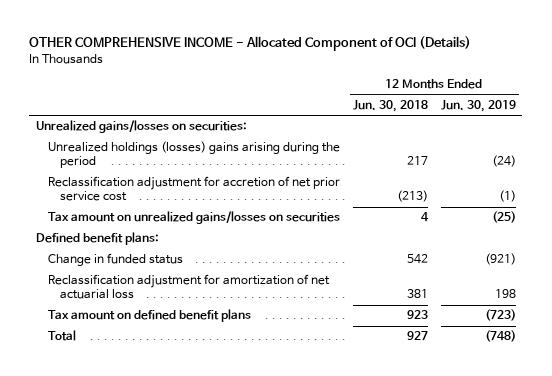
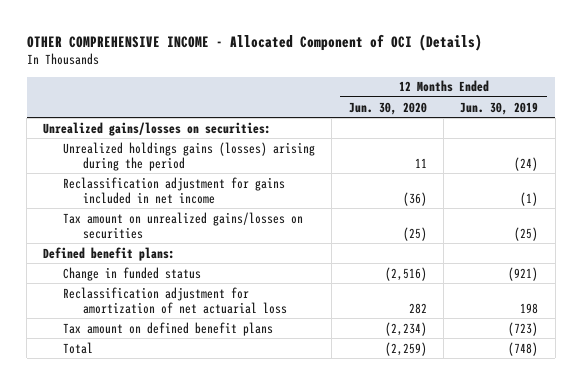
[352,100,428,113] Jun. 30, 2018 -> none
none -> [348,101,427,115] Jun. 30, 2020
[47,141,340,169] Unrealized holdings (losses) gains arising during the period -> [63,141,316,171] Unrealized holdings gains (losses) arising during the period
[47,176,340,202] Reclassification adjustment for accretion of net prior service cost -> [63,176,286,204] Reclassification adjustment for gains included in net income

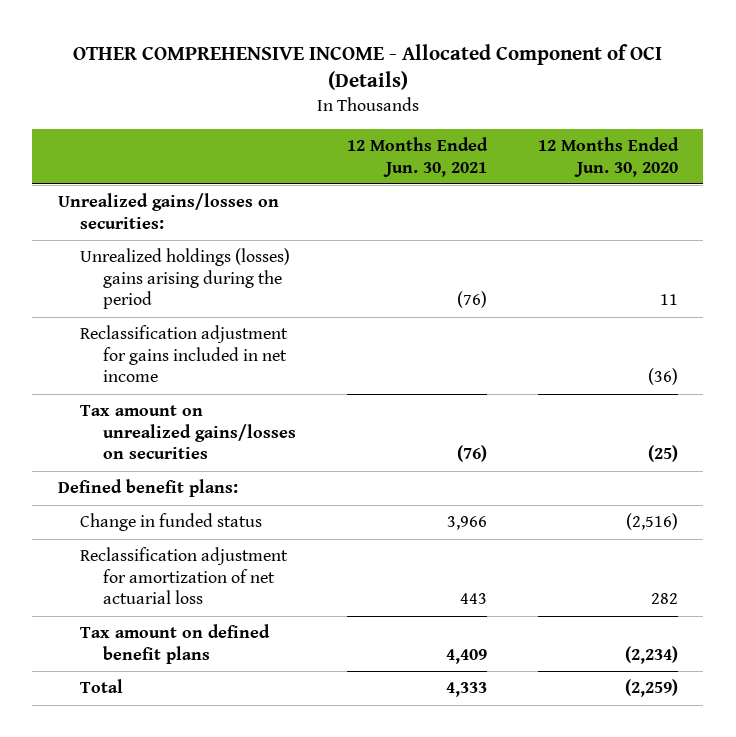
[460,101,539,115] Jun. 30, 2019 -> none
none -> [347,137,489,177] 12 Months Ended Jun. 30, 2021
[63,141,316,171] Unrealized holdings gains (losses) arising during the period -> [80,248,291,310] Unrealized holdings (losses) gains arising during the period

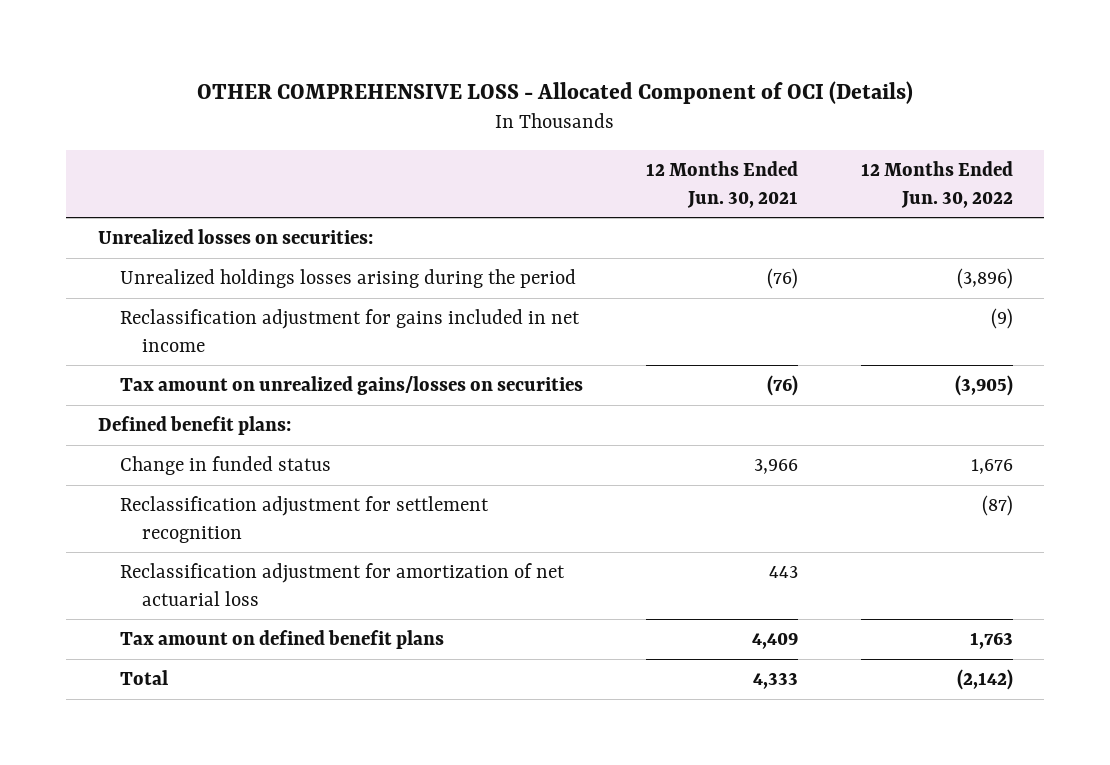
[72,43,662,91] OTHER COMPREHENSIVE INCOME - Allocated Component of OCI (Details) -> [197,81,914,105] OTHER COMPREHENSIVE LOSS - Allocated Component of OCI (Details)
[537,137,679,177] 12 Months Ended Jun. 30, 2020 -> none
none -> [860,160,1013,208] 12 Months Ended Jun. 30, 2022
[57,193,279,229] Unrealized gains/losses on securities: -> [97,228,373,244] Unrealized losses on securities:
[80,248,291,310] Unrealized holdings (losses) gains arising during the period -> [119,268,576,288] Unrealized holdings losses arising during the period
none -> [119,495,489,543] Reclassification adjustment for settlement recognition

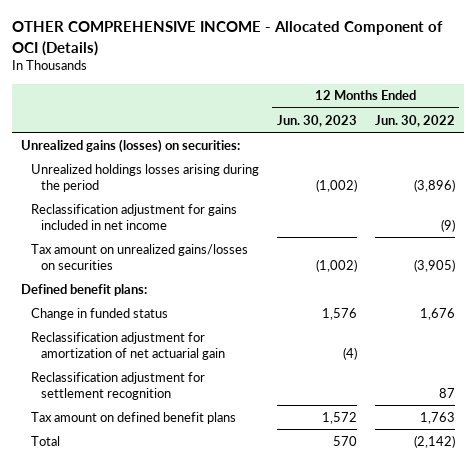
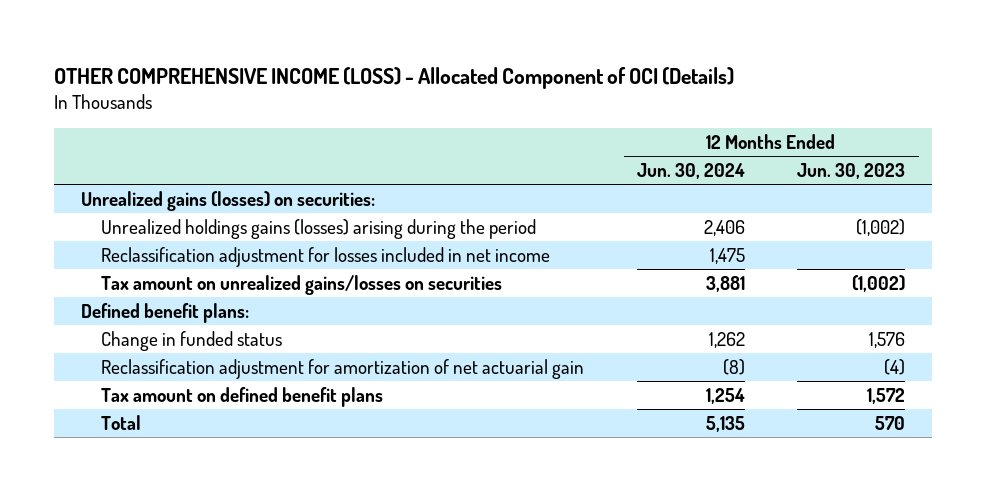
[12,21,444,56] OTHER COMPREHENSIVE INCOME - Allocated Component of OCI (Details) -> [54,66,735,89] OTHER COMPREHENSIVE INCOME (LOSS) - Allocated Component of OCI (Details)
[374,114,455,127] Jun. 30, 2022 -> none
none -> [636,162,745,179] Jun. 30, 2024
[30,163,259,192] Unrealized holdings losses arising during the period -> [101,218,537,239] Unrealized holdings gains (losses) arising during the period
[30,203,237,230] Reclassification adjustment for gains included in net income -> [101,246,551,267] Reclassification adjustment for losses included in net income
[30,371,205,400] Reclassification adjustment for settlement recognition -> none

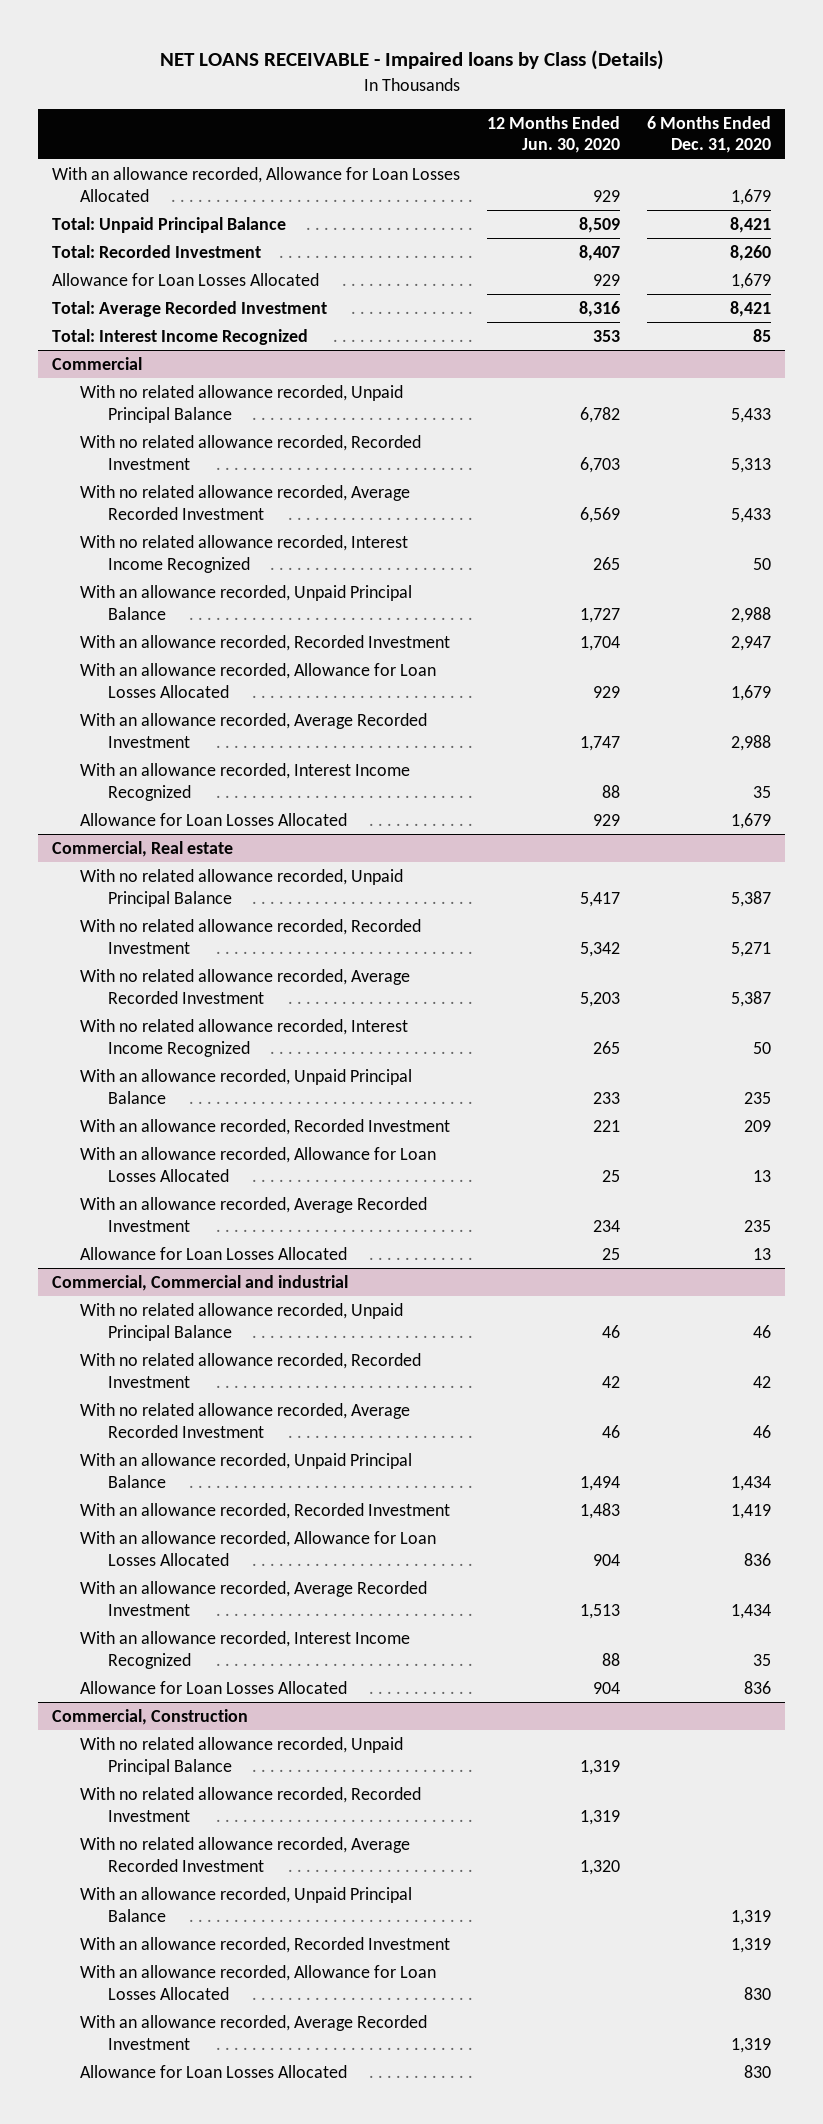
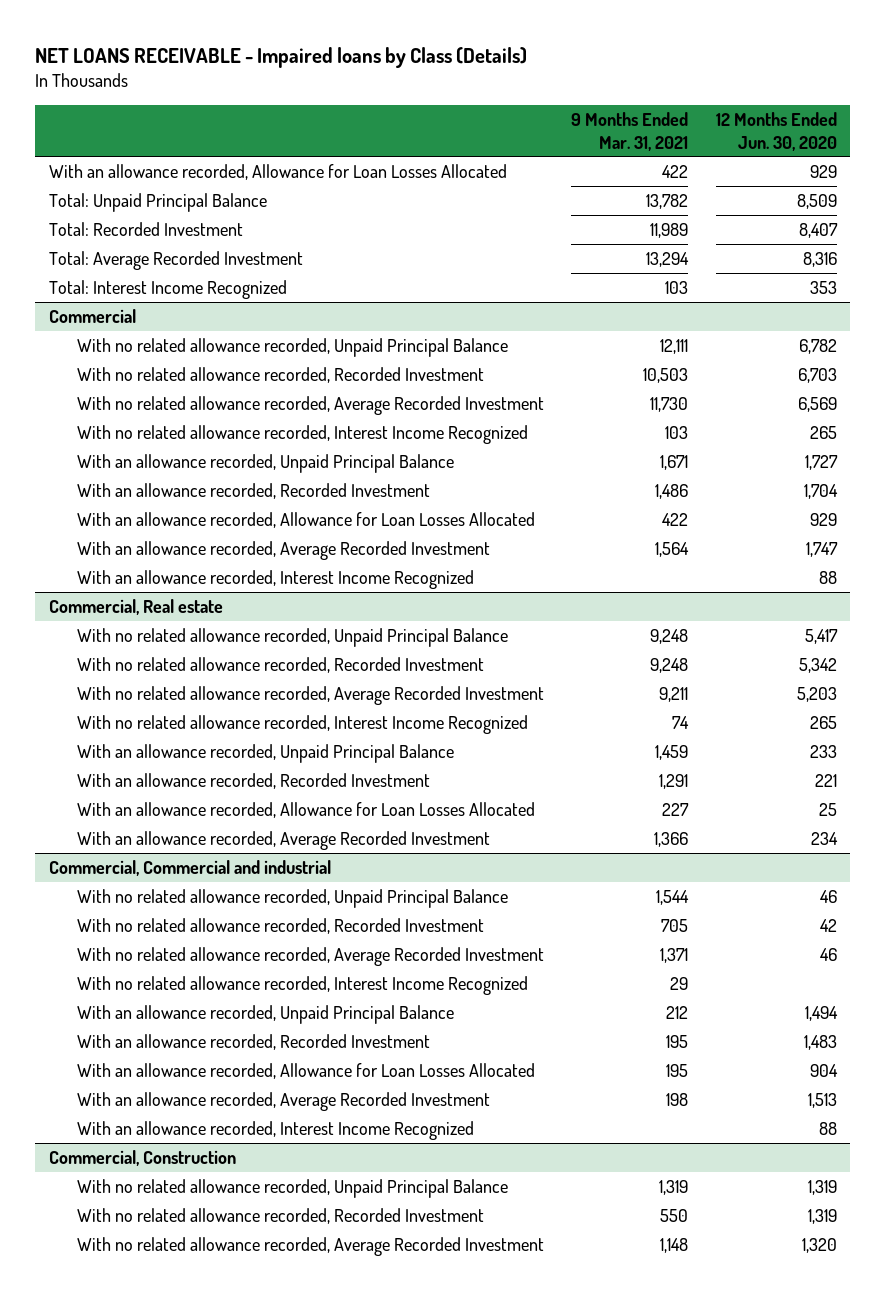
[647,115,772,154] 6 Months Ended Dec. 31, 2020 -> none
none -> [571,112,689,151] 9 Months Ended Mar. 31, 2021
[51,273,319,287] Allowance for Loan Losses Allocated -> none
[79,813,347,827] Allowance for Loan Losses Allocated -> none
[79,1247,347,1261] Allowance for Loan Losses Allocated -> none
none -> [77,975,529,995] With no related allowance recorded, Interest Income Recognized
[79,1681,347,1695] Allowance for Loan Losses Allocated -> none
[79,1887,412,1922] With an allowance recorded, Unpaid Principal Balance -> none
[79,1937,450,1954] With an allowance recorded, Recorded Investment -> none
[79,1965,436,2000] With an allowance recorded, Allowance for Loan Losses Allocated -> none
[79,2015,427,2050] With an allowance recorded, Average Recorded Investment -> none
[79,2065,347,2079] Allowance for Loan Losses Allocated -> none

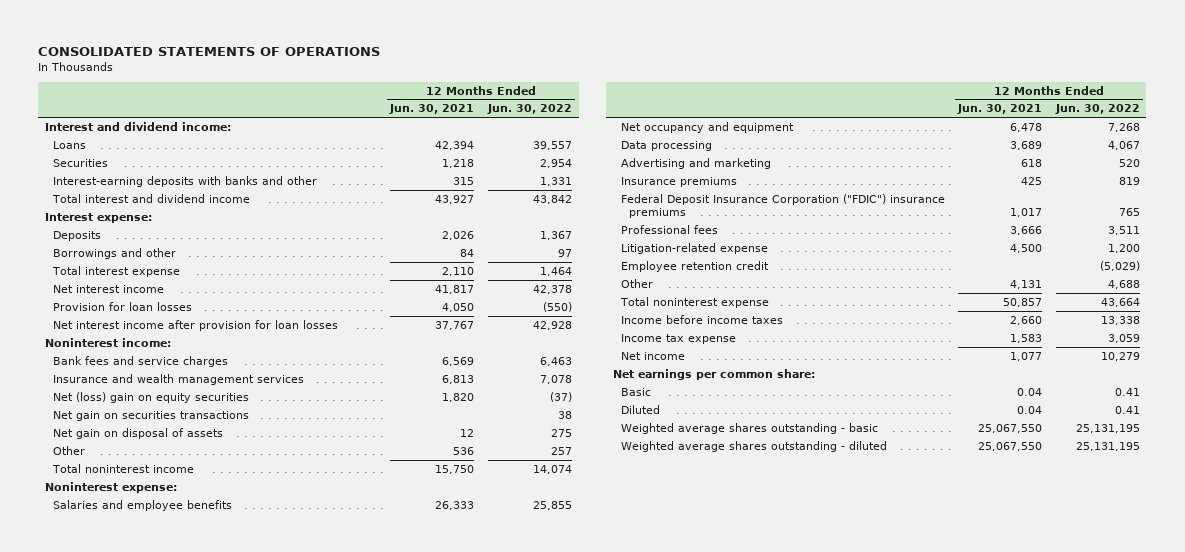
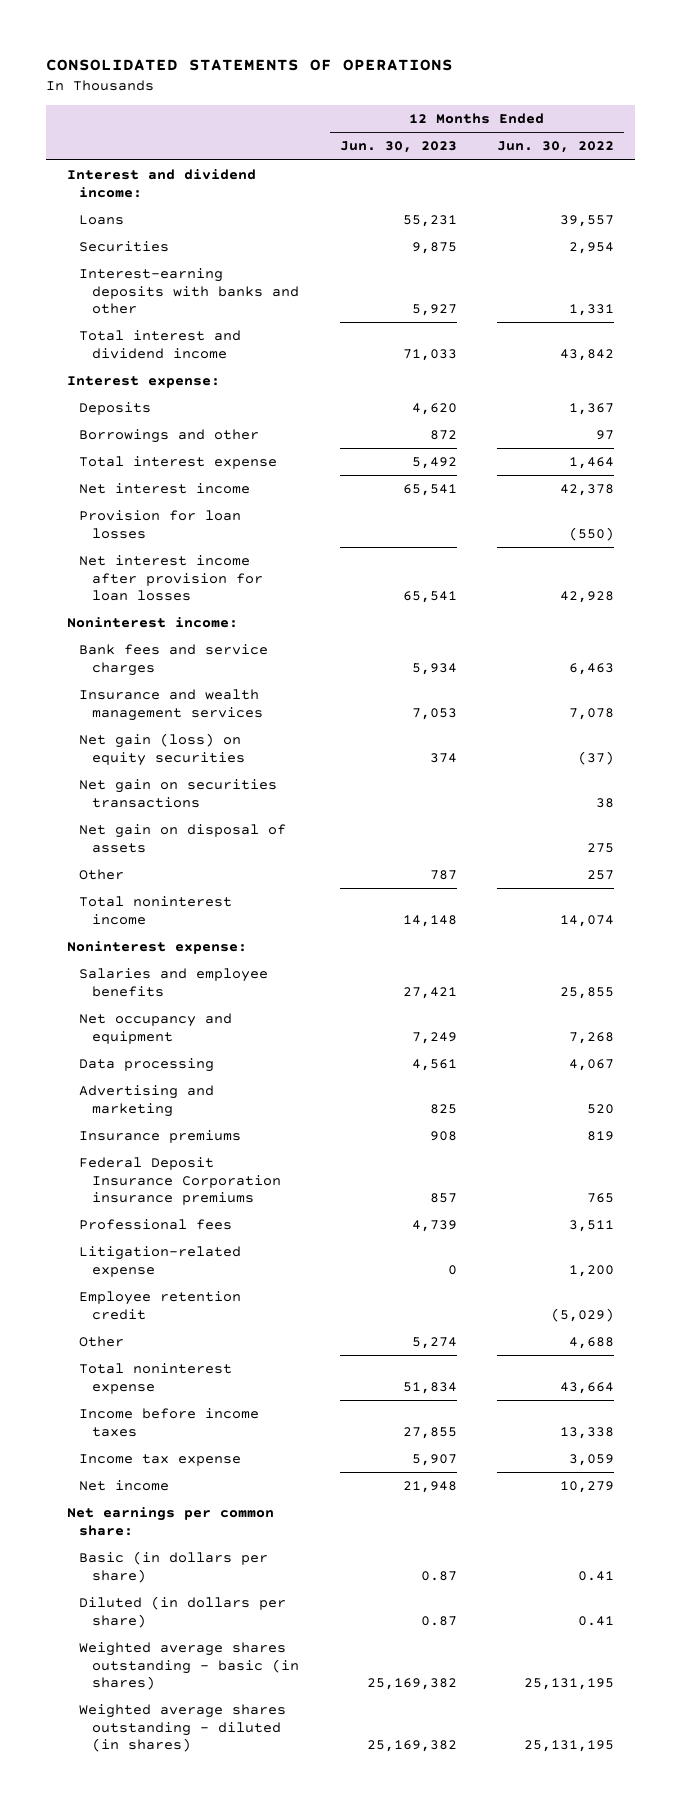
[389,104,475,115] Jun. 30, 2021 -> none
none -> [339,141,457,154] Jun. 30, 2023
[53,391,250,403] Net (loss) gain on equity securities -> [79,733,246,766] Net gain (loss) on equity securities
[620,193,945,219] Federal Deposit Insurance Corporation ("FDIC") insurance premiums -> [79,1157,282,1206] Federal Deposit Insurance Corporation insurance premiums
[620,387,651,396] Basic -> [79,1551,269,1583] Basic (in dollars per share)
[620,404,660,414] Diluted -> [79,1596,287,1628] Diluted (in dollars per share)
[620,422,878,434] Weighted average shares outstanding - basic -> [79,1642,300,1691] Weighted average shares outstanding - basic (in shares)
[620,440,887,452] Weighted average shares outstanding - diluted -> [79,1704,287,1753] Weighted average shares outstanding - diluted (in shares)

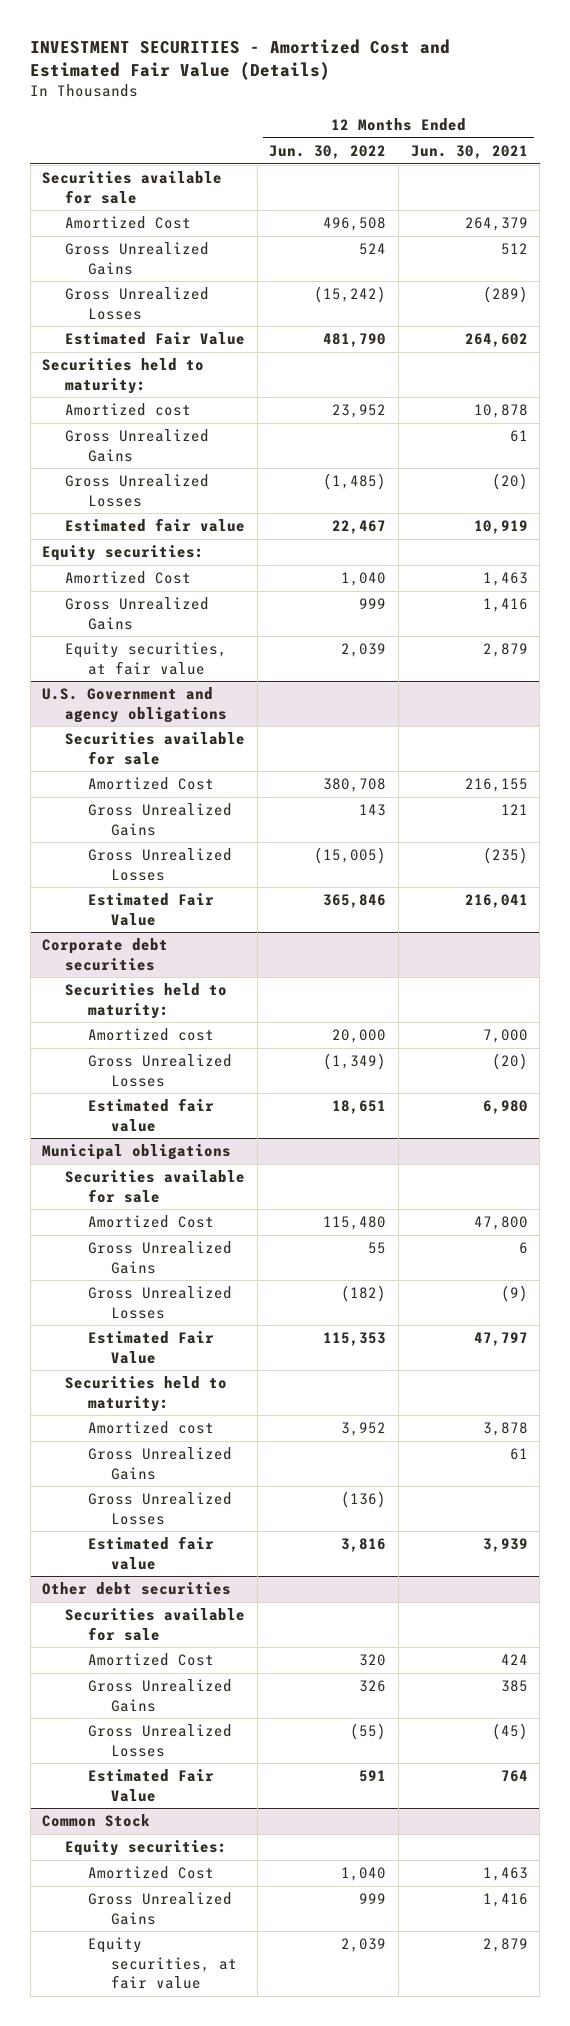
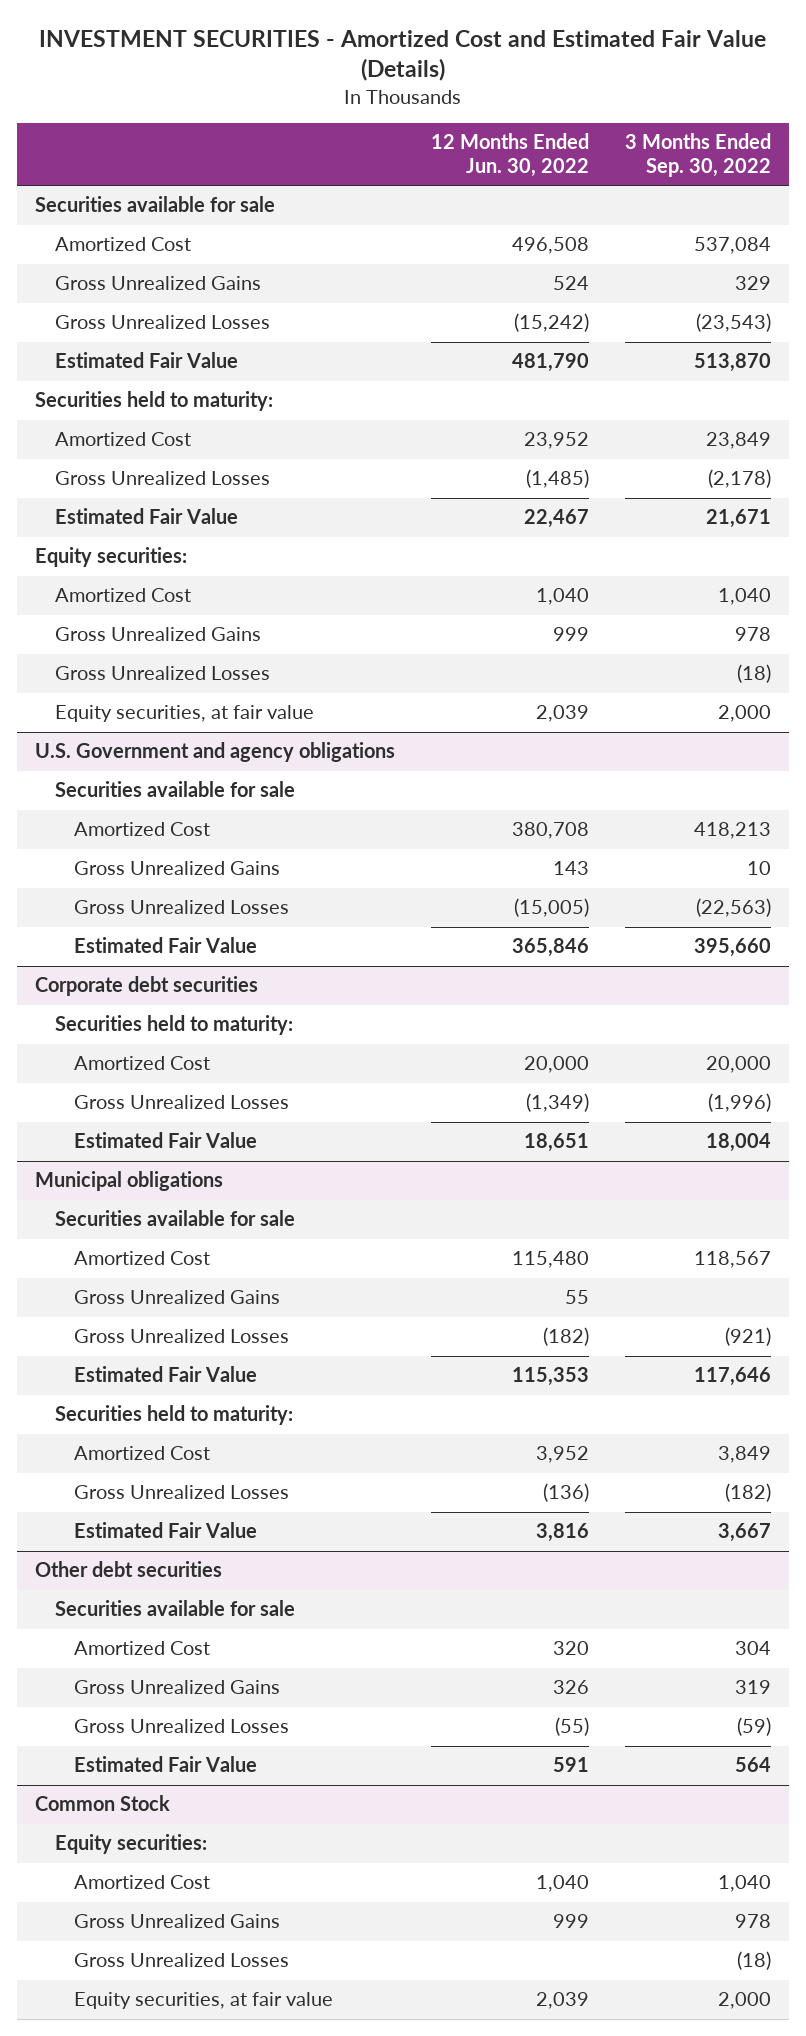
[410,144,528,159] Jun. 30, 2021 -> none
none -> [625,133,772,178] 3 Months Ended Sep. 30, 2022
[65,429,210,462] Gross Unrealized Gains -> none
[65,403,192,417] Amortized cost -> [54,432,191,447] Amortized Cost
[65,518,246,533] Estimated fair value -> [54,508,238,525] Estimated Fair Value
none -> [54,666,270,681] Gross Unrealized Losses
[88,1028,215,1042] Amortized cost -> [74,1056,211,1071] Amortized Cost
[88,1098,215,1132] Estimated fair value -> [74,1132,258,1149] Estimated Fair Value
[88,1447,233,1480] Gross Unrealized Gains -> none
[88,1421,215,1435] Amortized cost -> [74,1446,211,1461] Amortized Cost
[88,1536,215,1570] Estimated fair value -> [74,1522,258,1539] Estimated Fair Value
none -> [74,1953,290,1968] Gross Unrealized Losses

